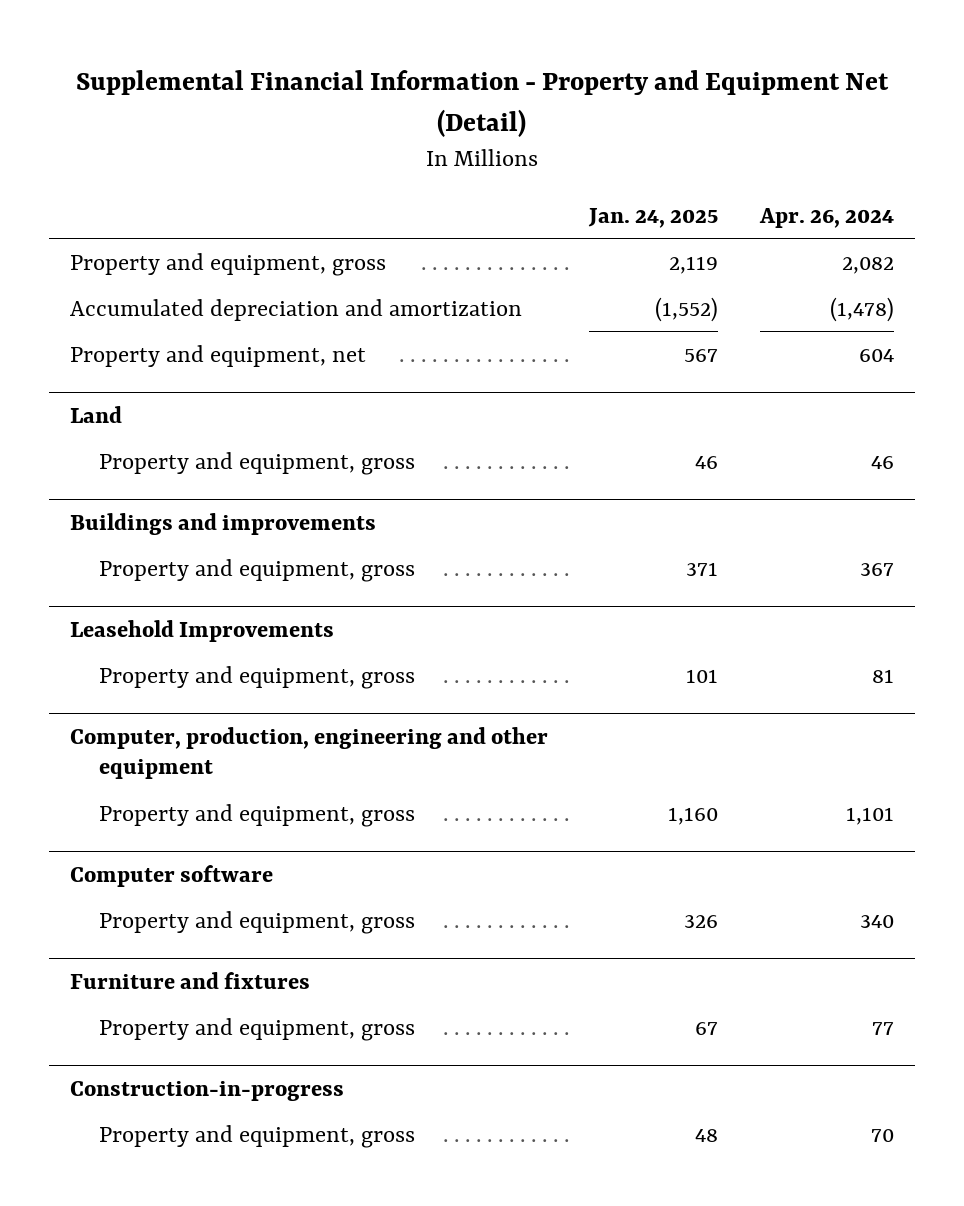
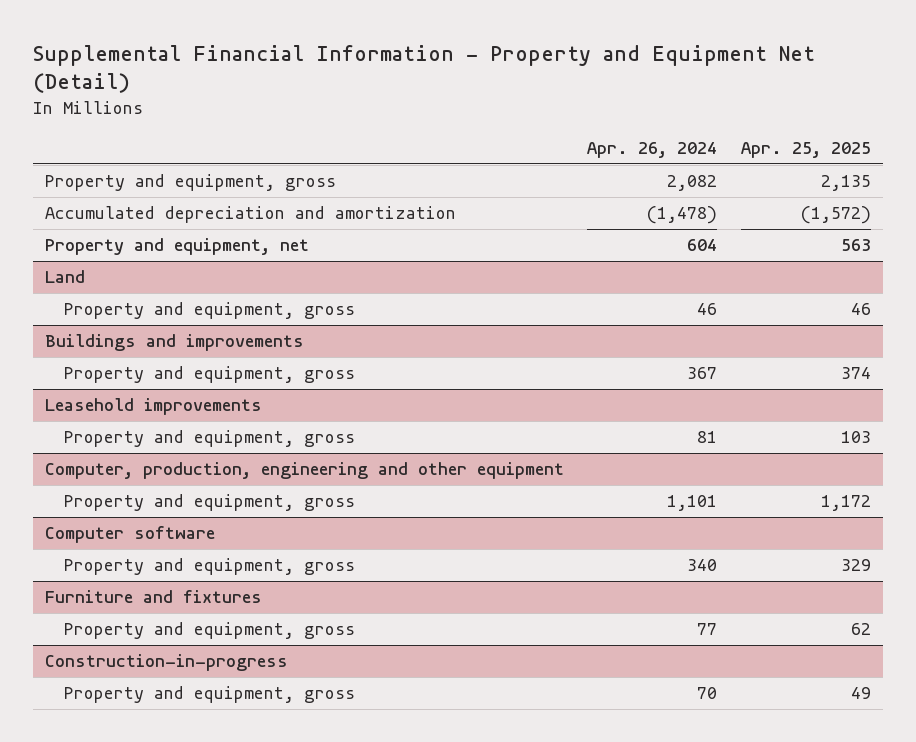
[588,207,719,228] Jan. 24, 2025 -> none
none -> [741,142,872,159] Apr. 25, 2025
[69,619,334,642] Leasehold Improvements -> [44,398,262,416] Leasehold improvements

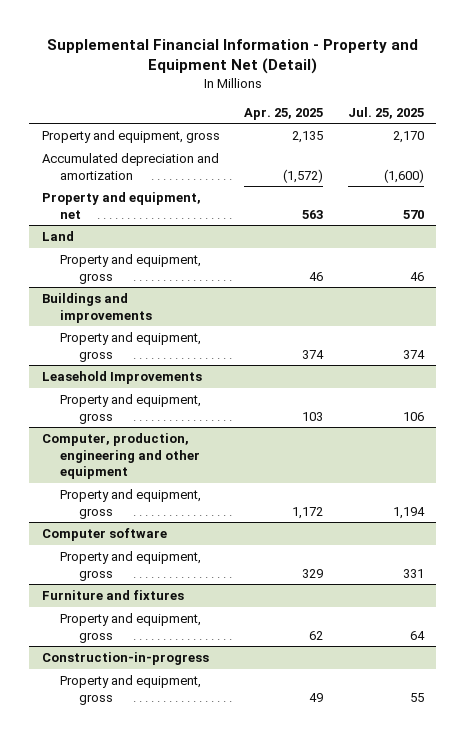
[587,142,718,159] Apr. 26, 2024 -> none
none -> [347,106,424,119] Jul. 25, 2025
[44,398,262,416] Leasehold improvements -> [41,370,202,384] Leasehold Improvements

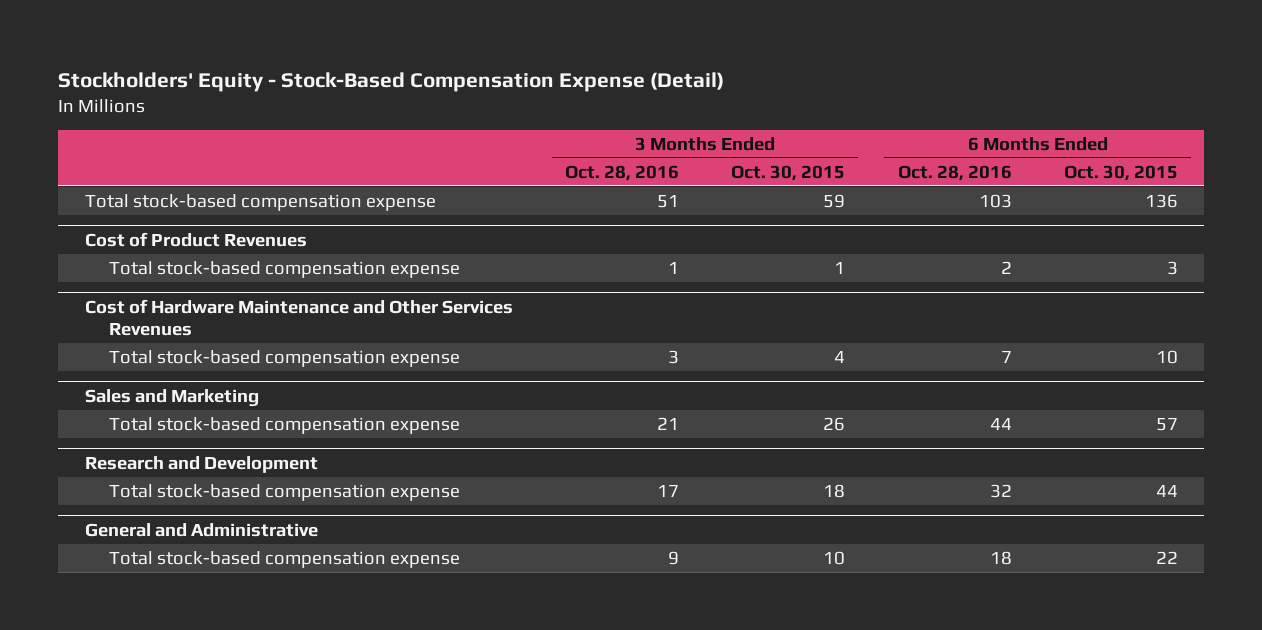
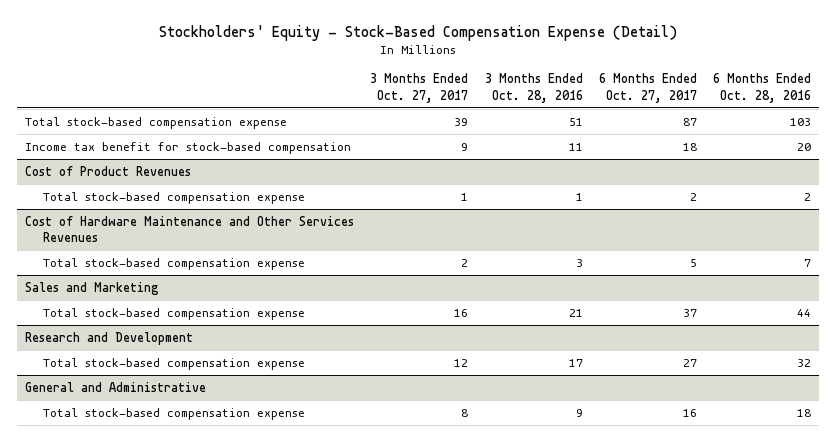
[731,164,846,181] Oct. 30, 2015 -> none
[1063,164,1178,181] Oct. 30, 2015 -> none
none -> [370,73,469,103] 3 Months Ended Oct. 27, 2017
none -> [598,73,697,103] 6 Months Ended Oct. 27, 2017
none -> [25,141,352,154] Income tax benefit for stock-based compensation

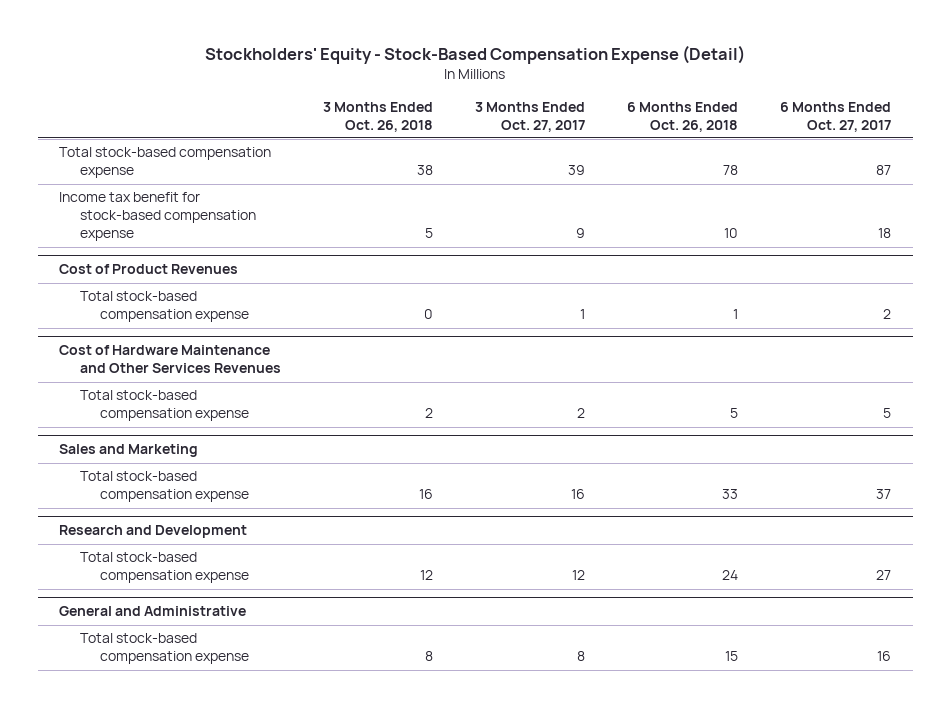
[484,73,583,103] 3 Months Ended Oct. 28, 2016 -> none
[712,73,811,103] 6 Months Ended Oct. 28, 2016 -> none
none -> [322,101,433,132] 3 Months Ended Oct. 26, 2018
none -> [627,101,739,132] 6 Months Ended Oct. 26, 2018
[25,141,352,154] Income tax benefit for stock-based compensation -> [58,192,256,242] Income tax benefit for stock-based compensation expense

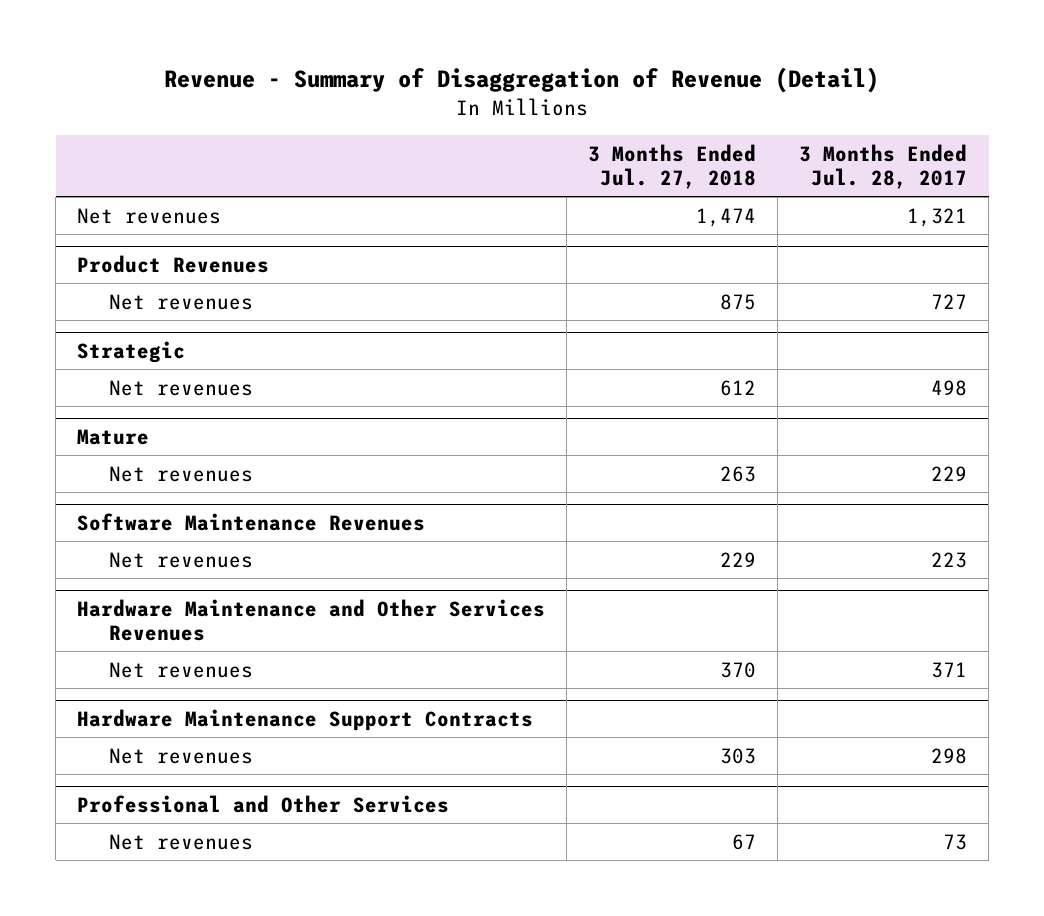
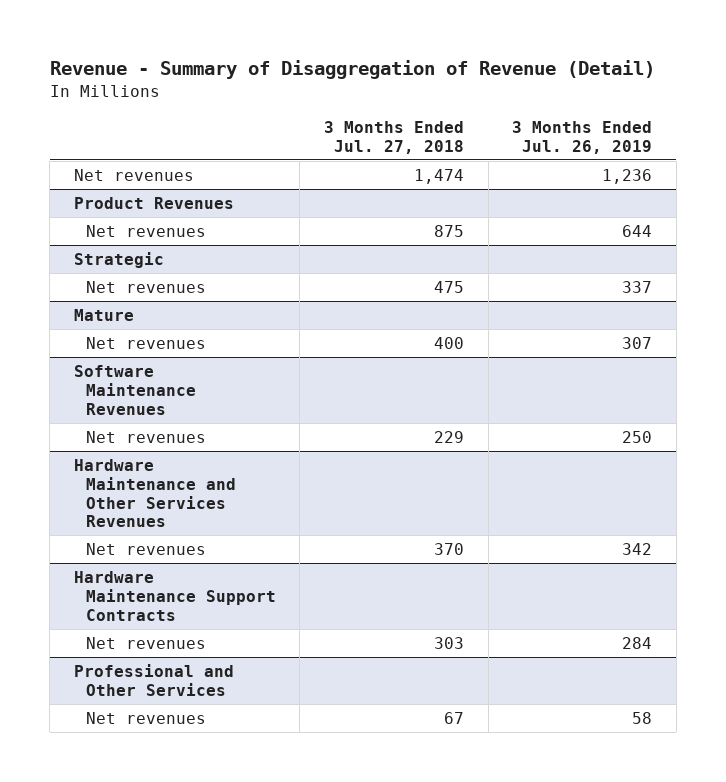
[799,143,968,189] 3 Months Ended Jul. 28, 2017 -> none
none -> [512,120,653,154] 3 Months Ended Jul. 26, 2019
[720,379,757,396] 612 -> [433,280,464,293] 475
[720,465,757,482] 263 -> [433,336,464,349] 400

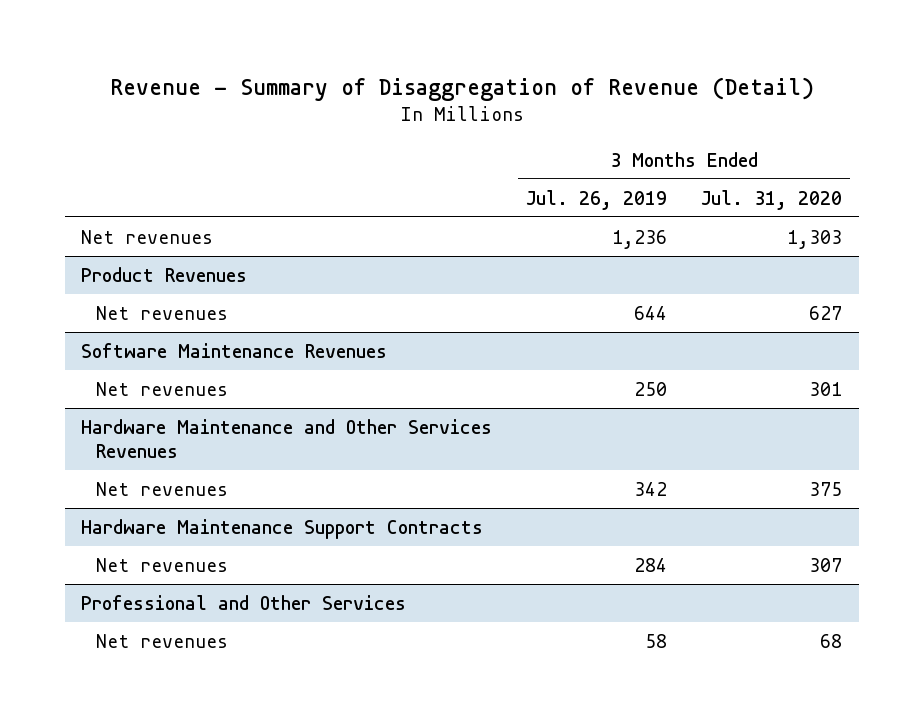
[323,120,464,154] 3 Months Ended Jul. 27, 2018 -> none
none -> [701,189,843,210] Jul. 31, 2020
[73,251,164,268] Strategic -> none
[85,280,206,293] Net revenues -> none
[73,308,134,321] Mature -> none
[85,336,206,349] Net revenues -> none

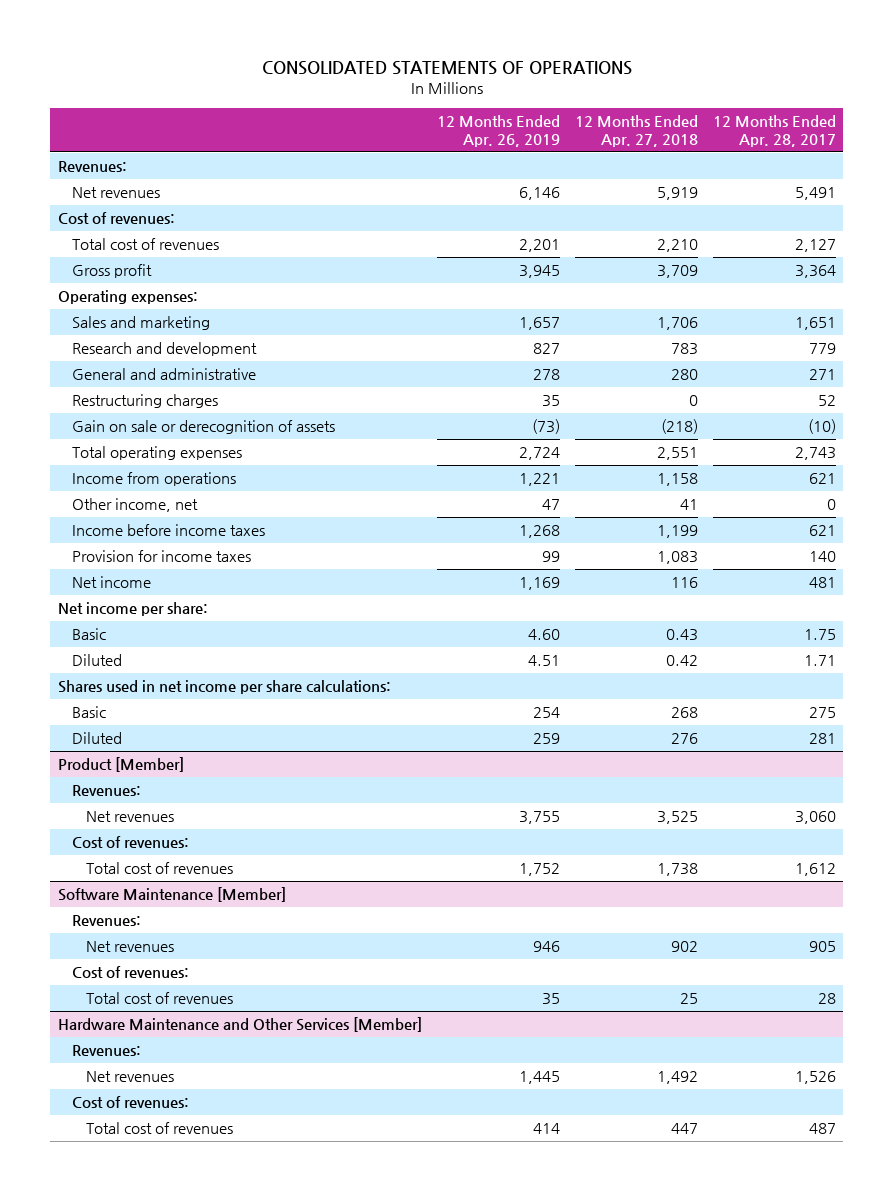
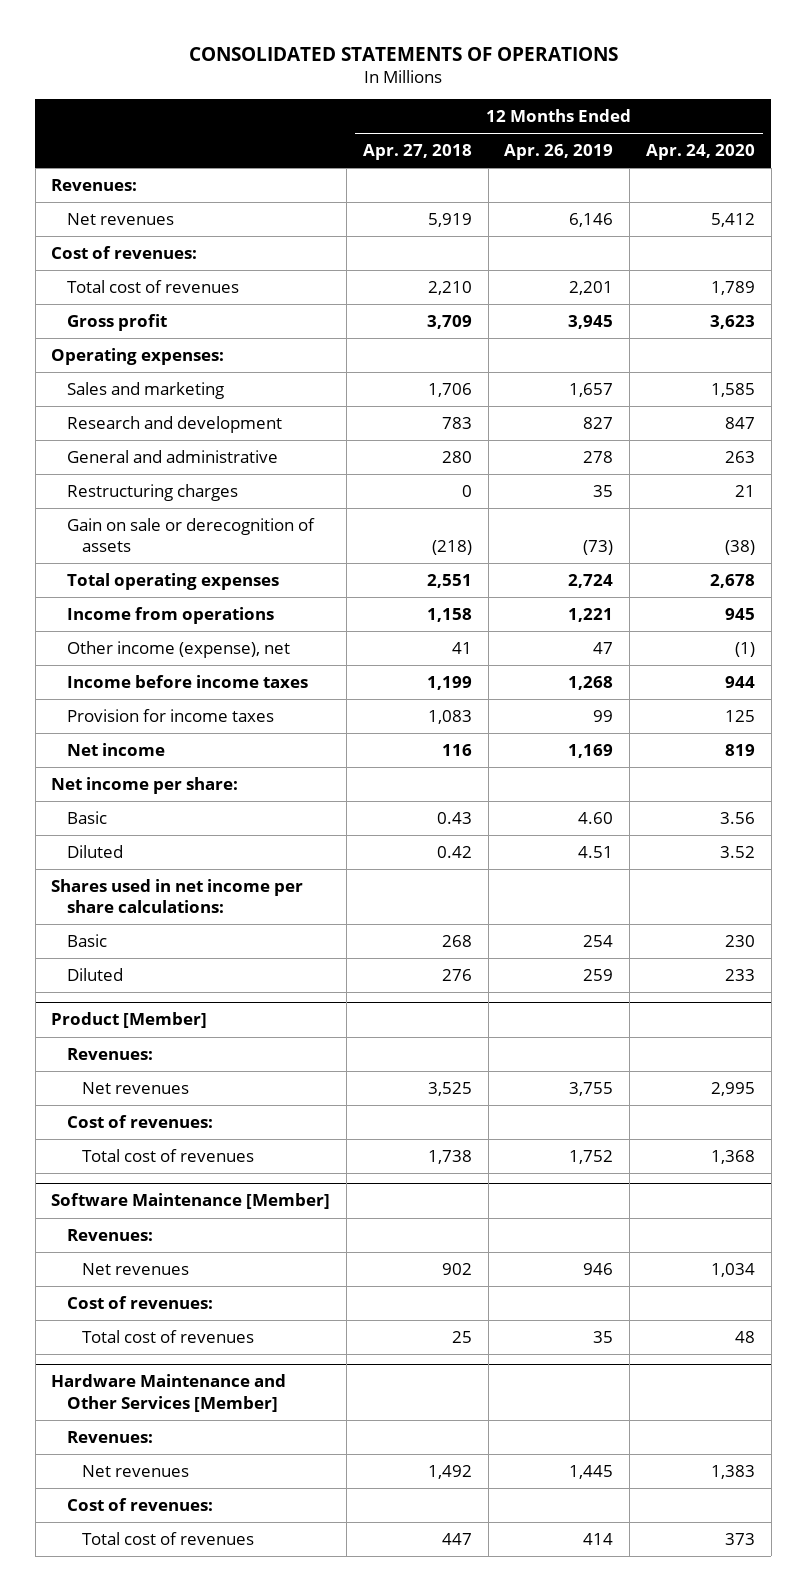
[712,114,836,147] 12 Months Ended Apr. 28, 2017 -> none
none -> [645,143,755,160] Apr. 24, 2020
[71,497,198,512] Other income, net -> [66,640,290,658] Other income (expense), net

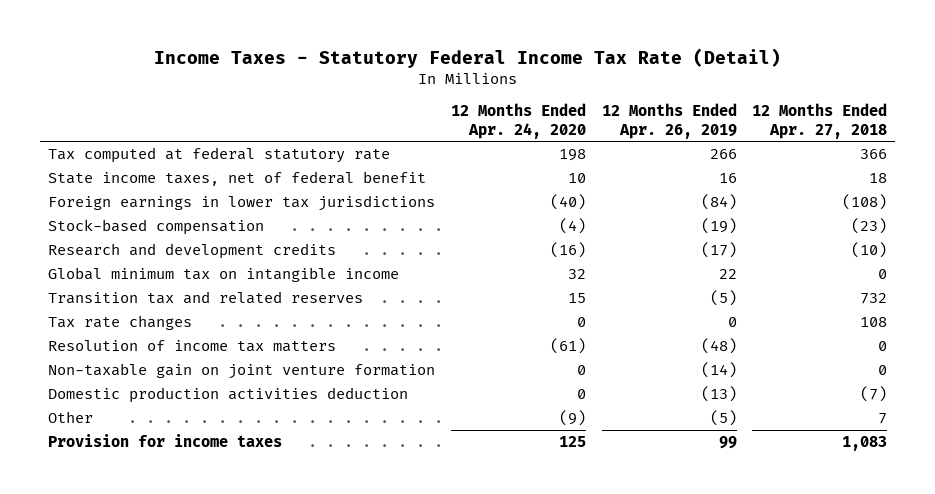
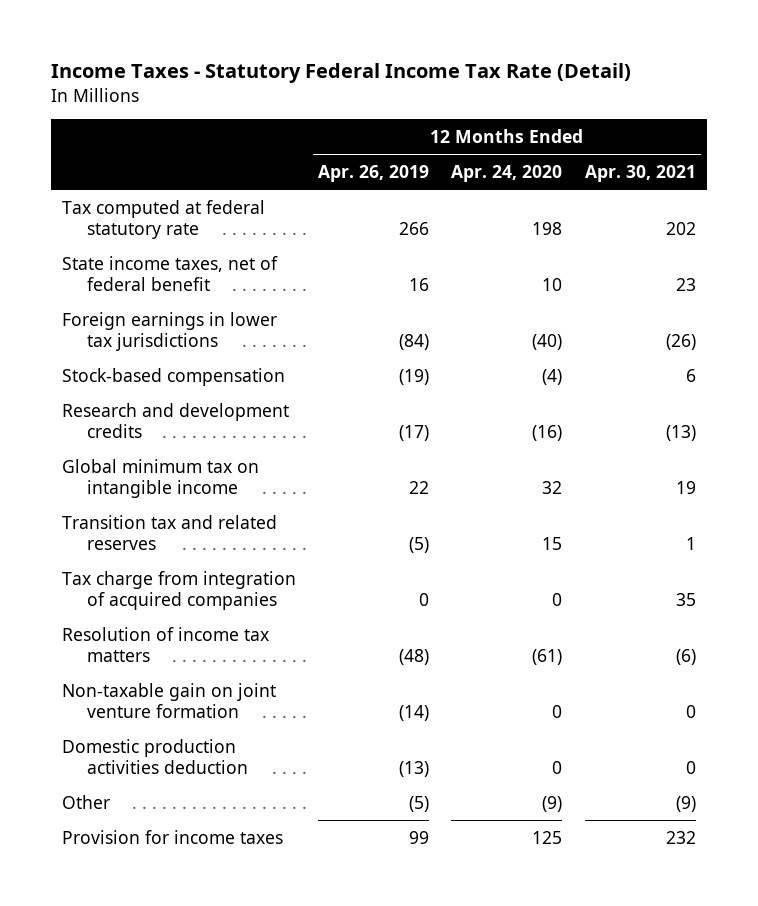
[752,103,888,139] 12 Months Ended Apr. 27, 2018 -> none
none -> [584,165,696,183] Apr. 30, 2021
[47,315,192,331] Tax rate changes -> none
none -> [61,570,296,611] Tax charge from integration of acquired companies

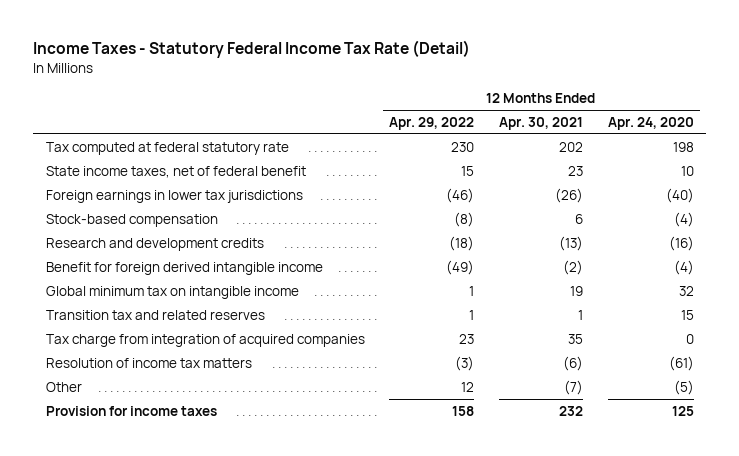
[318,165,430,183] Apr. 26, 2019 -> none
none -> [389,116,475,130] Apr. 29, 2022
none -> [45,261,323,275] Benefit for foreign derived intangible income
[61,682,276,719] Non-taxable gain on joint venture formation -> none
[61,738,249,775] Domestic production activities deduction -> none
[542,795,563,812] (9) -> [673,379,694,395] (5)
[675,795,696,812] (9) -> [563,379,583,395] (7)

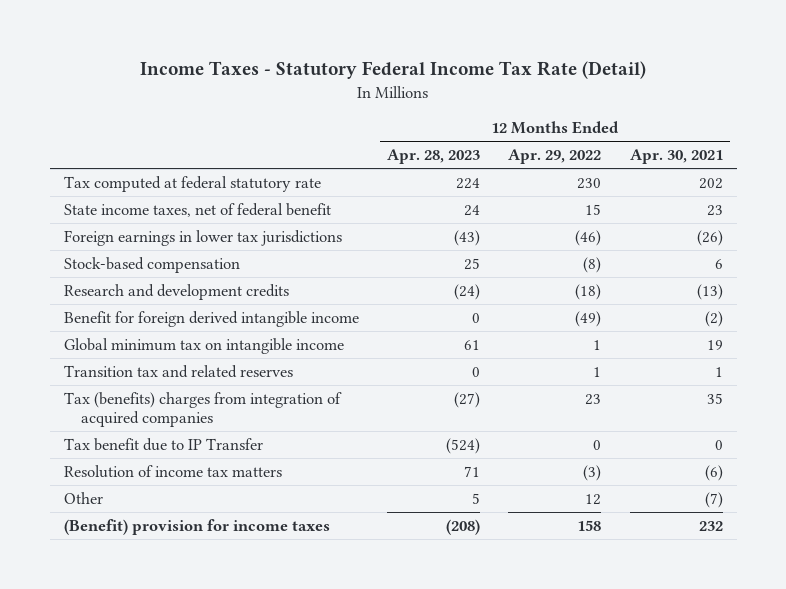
[607,116,694,130] Apr. 24, 2020 -> none
none -> [387,149,481,165] Apr. 28, 2023
[45,333,365,347] Tax charge from integration of acquired companies -> [63,391,342,427] Tax (benefits) charges from integration of acquired companies
none -> [63,437,263,451] Tax benefit due to IP Transfer
[45,405,217,416] Provision for income taxes -> [63,518,330,535] (Benefit) provision for income taxes

